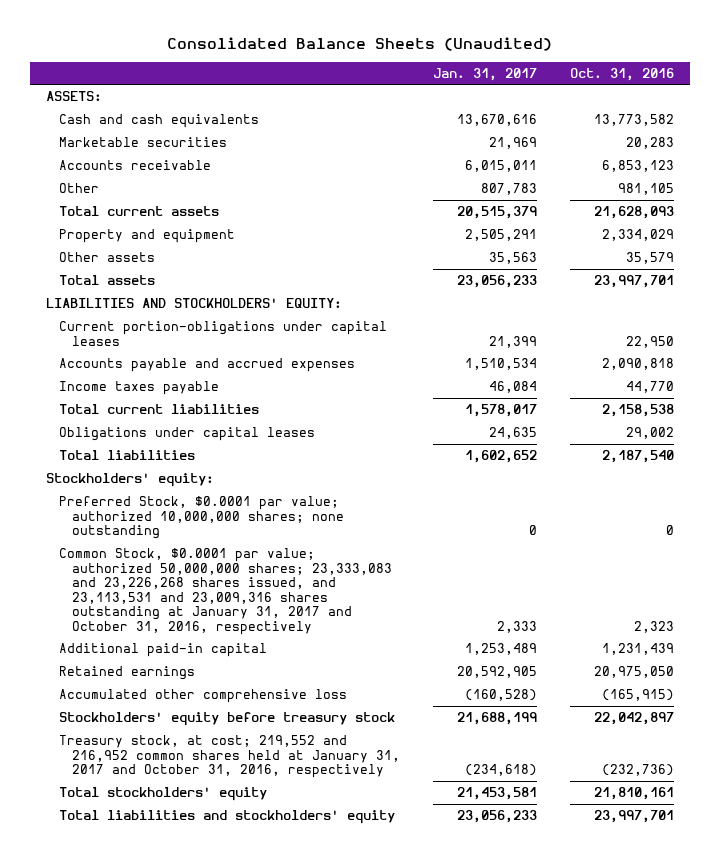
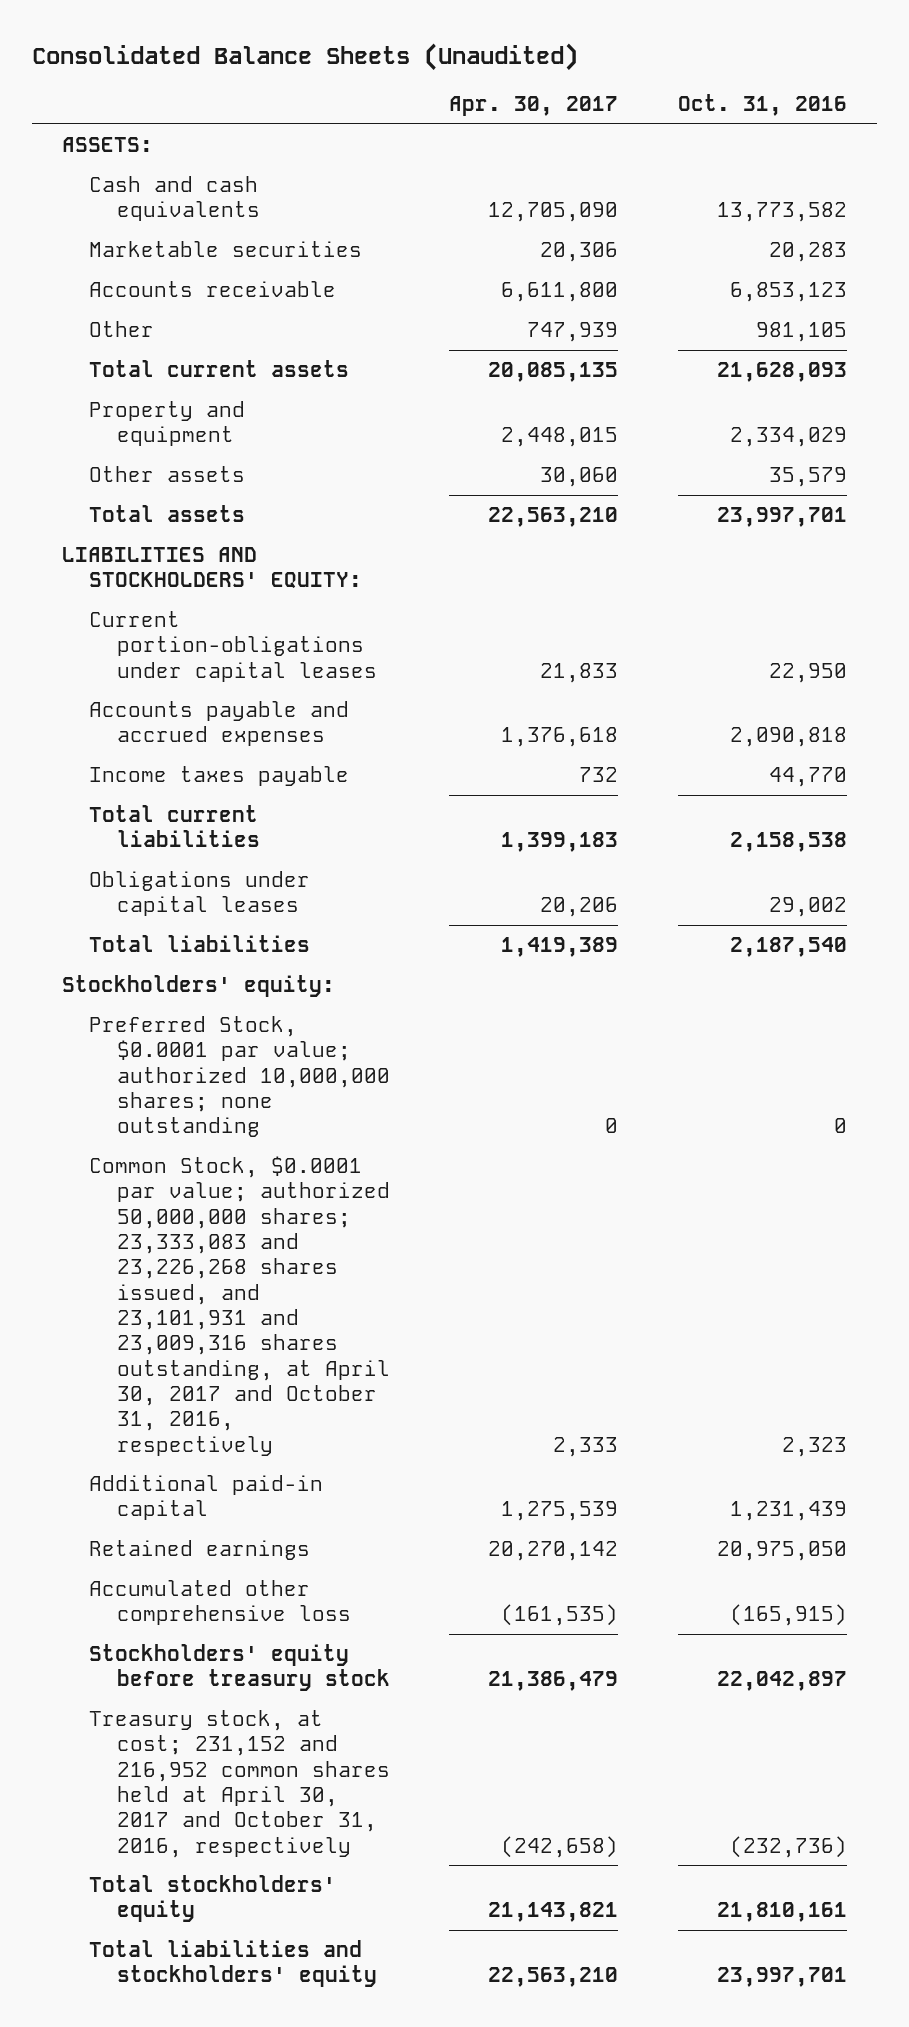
[432,67,537,81] Jan. 31, 2017 -> none
none -> [449,96,619,117] Apr. 30, 2017
[59,548,392,635] Common Stock, $0.0001 par value; authorized 50,000,000 shares; 23,333,083 and 23,226,268 shares issued, and 23,113,531 and 23,009,316 shares outstanding at January 31, 2017 and October 31, 2016, respectively -> [89,1155,390,1456] Common Stock, $0.0001 par value; authorized 50,000,000 shares; 23,333,083 and 23,226,268 shares issued, and 23,101,931 and 23,009,316 shares outstanding, at April 30, 2017 and October 31, 2016, respectively
[59,735,400,779] Treasury stock, at cost; 219,552 and 216,952 common shares held at January 31, 2017 and October 31, 2016, respectively -> [89,1709,390,1858] Treasury stock, at cost; 231,152 and 216,952 common shares held at April 30, 2017 and October 31, 2016, respectively

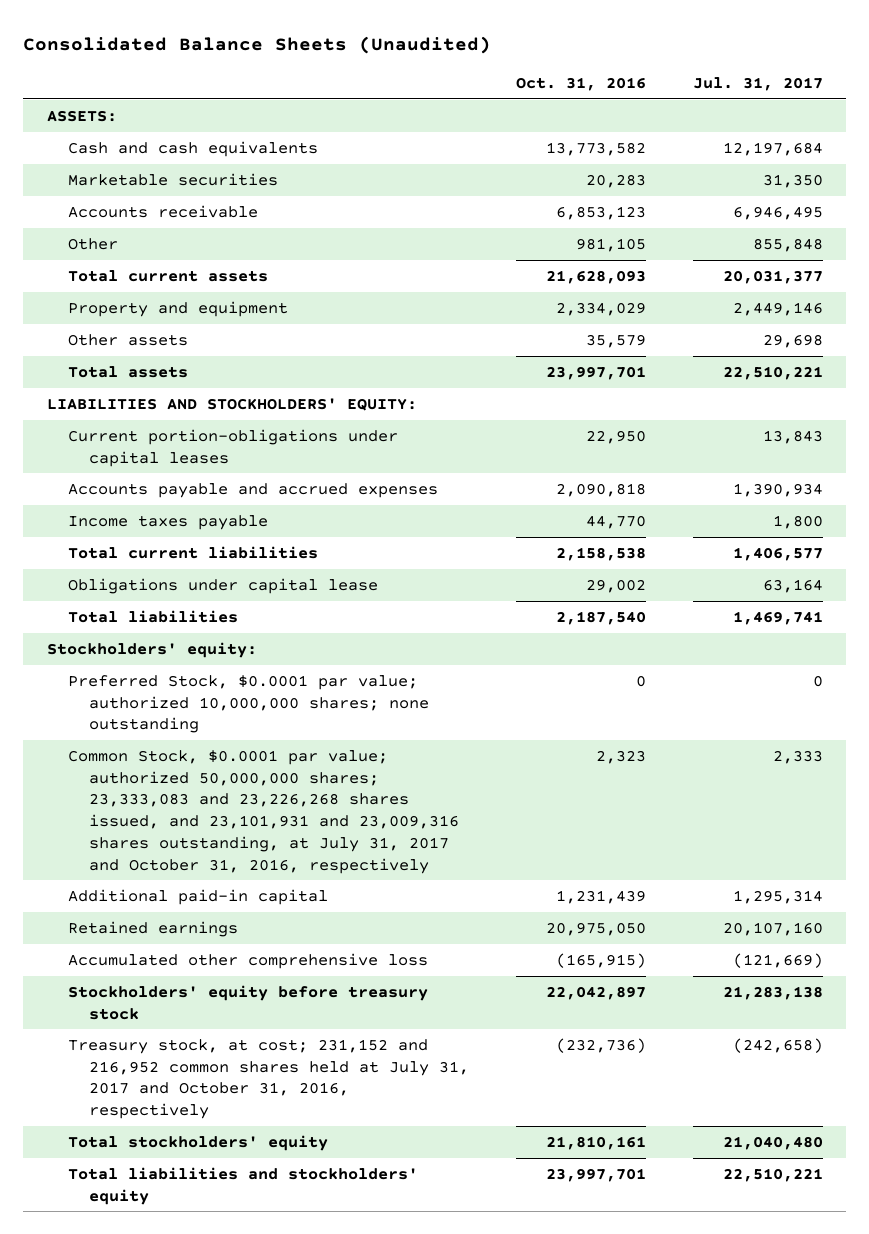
[449,96,619,117] Apr. 30, 2017 -> none
none -> [692,76,823,91] Jul. 31, 2017
[89,870,311,917] Obligations under capital leases -> [67,577,378,594] Obligations under capital lease
[89,1155,390,1456] Common Stock, $0.0001 par value; authorized 50,000,000 shares; 23,333,083 and 23,226,268 shares issued, and 23,101,931 and 23,009,316 shares outstanding, at April 30, 2017 and October 31, 2016, respectively -> [67,749,459,874] Common Stock, $0.0001 par value; authorized 50,000,000 shares; 23,333,083 and 23,226,268 shares issued, and 23,101,931 and 23,009,316 shares outstanding, at July 31, 2017 and October 31, 2016, respectively
[89,1709,390,1858] Treasury stock, at cost; 231,152 and 216,952 common shares held at April 30, 2017 and October 31, 2016, respectively -> [67,1038,469,1120] Treasury stock, at cost; 231,152 and 216,952 common shares held at July 31, 2017 and October 31, 2016, respectively

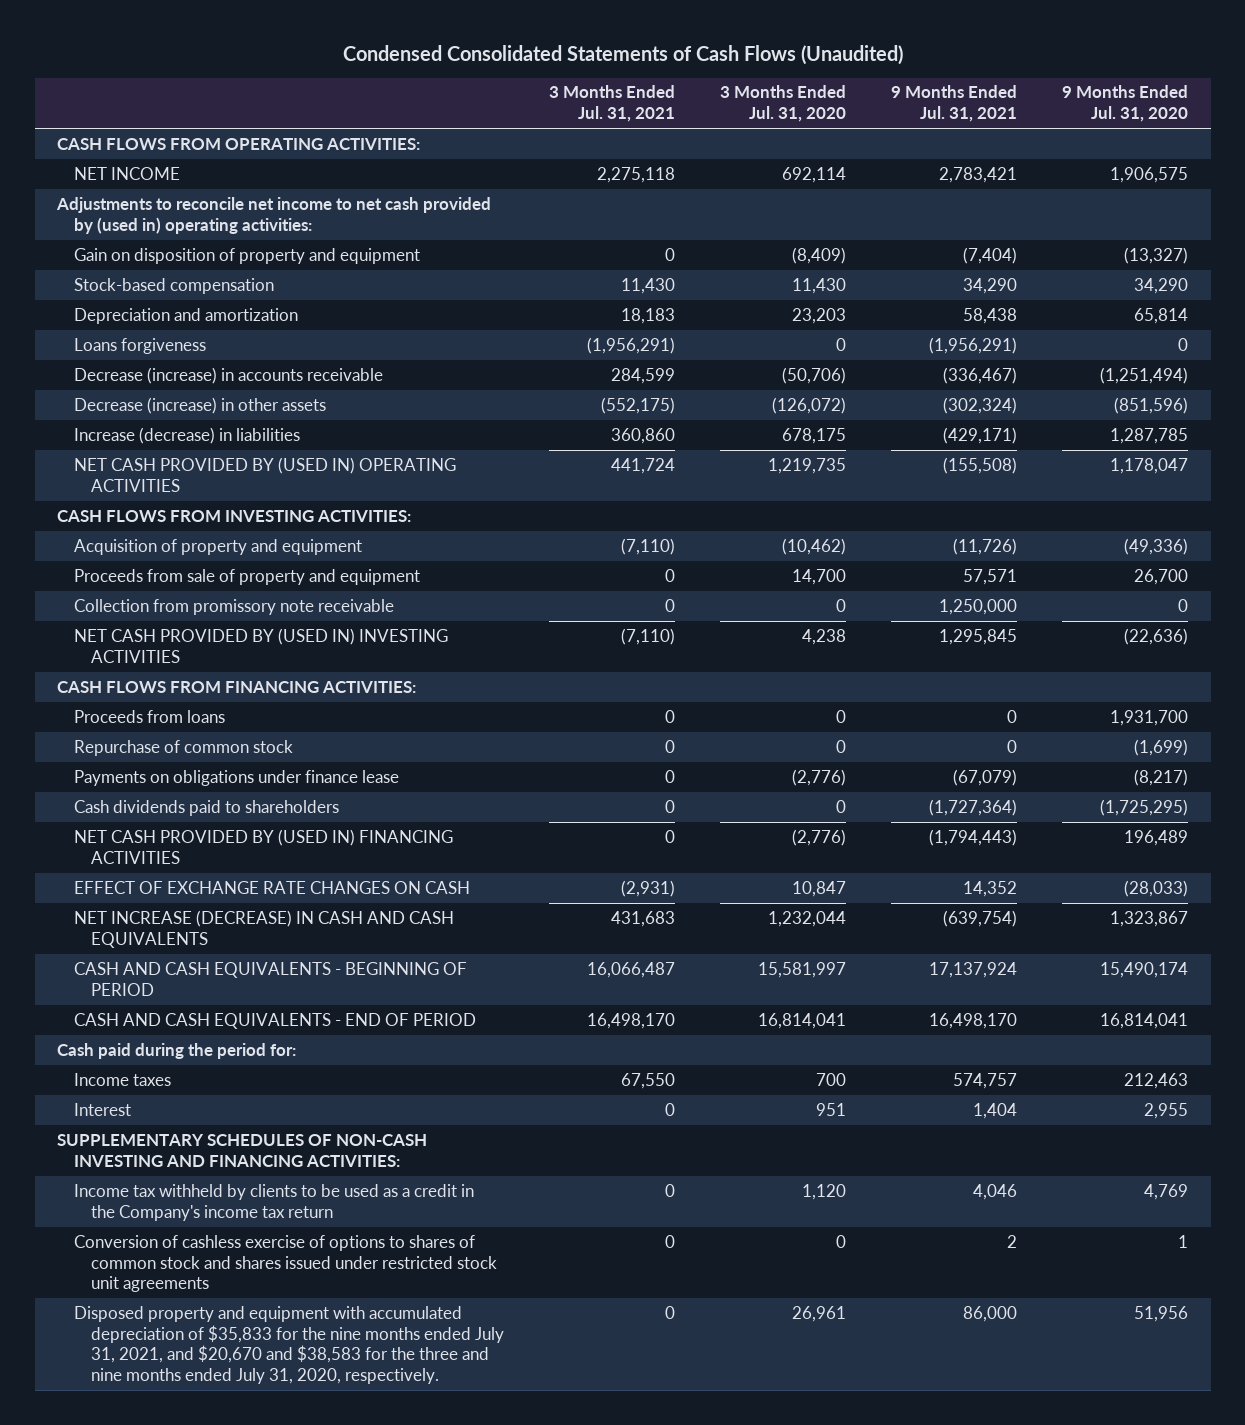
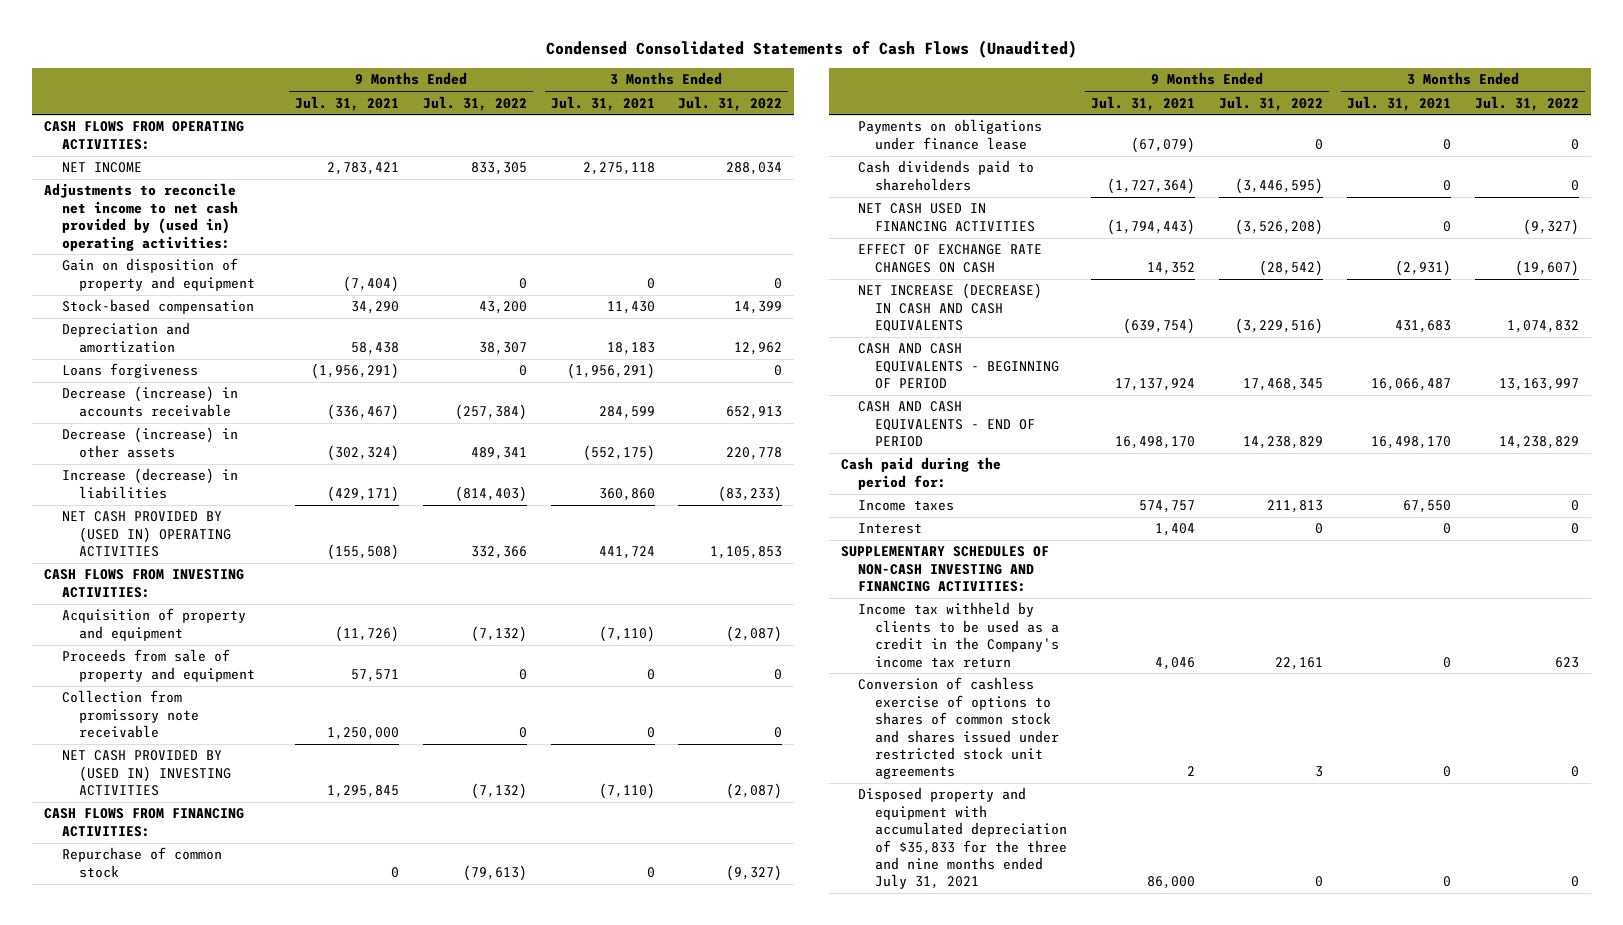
[720,85,847,123] 3 Months Ended Jul. 31, 2020 -> none
[1062,85,1189,123] 9 Months Ended Jul. 31, 2020 -> none
none -> [422,95,527,111] Jul. 31, 2022
none -> [678,95,783,111] Jul. 31, 2022
[74,709,226,723] Proceeds from loans -> none
[74,828,454,864] NET CASH PROVIDED BY (USED IN) FINANCING ACTIVITIES -> [858,203,1036,232] NET CASH USED IN FINANCING ACTIVITIES
[74,1305,504,1385] Disposed property and equipment with accumulated depreciation of $35,833 for the nine months ended July 31, 2021, and $20,670 and $38,583 for the three and nine months ended July 31, 2020, respectively. -> [858,787,1068,890] Disposed property and equipment with accumulated depreciation of $35,833 for the three and nine months ended July 31, 2021

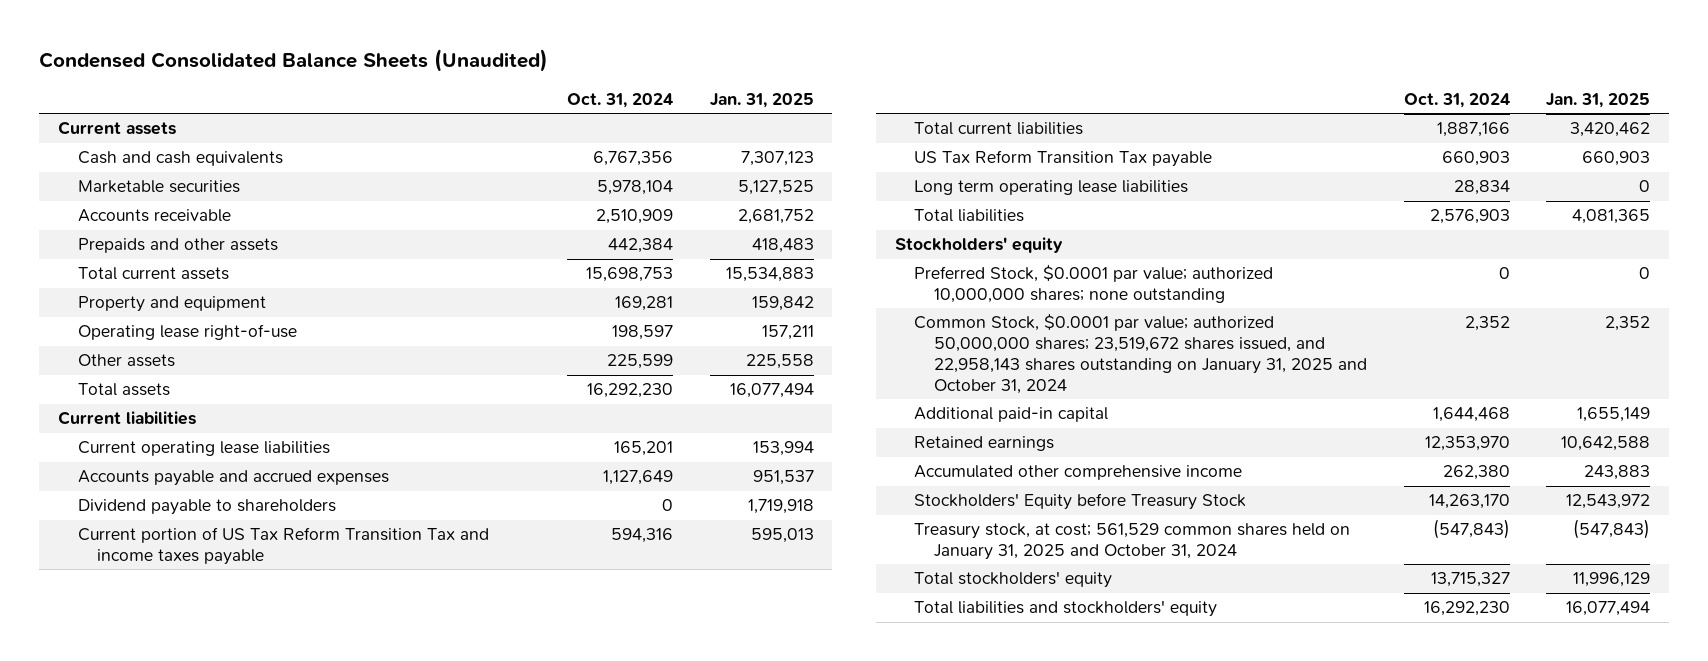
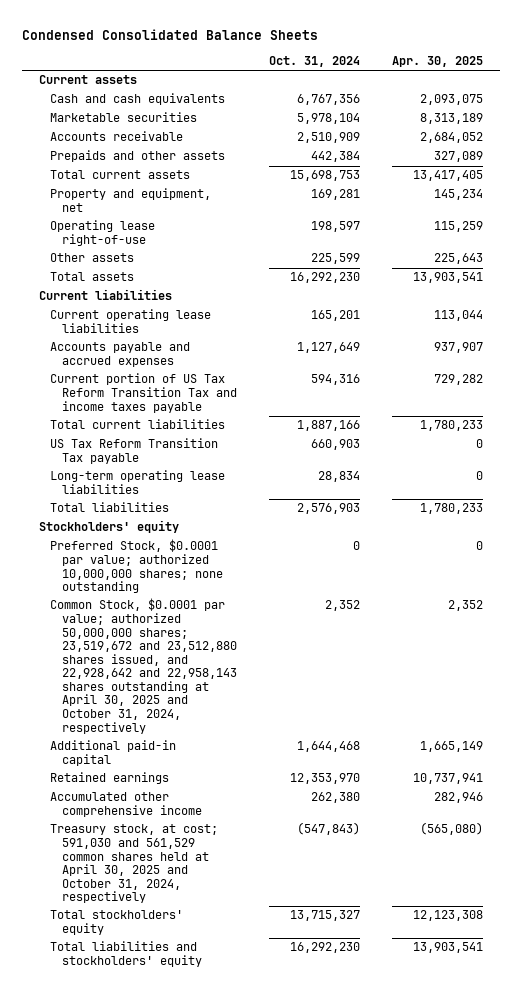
[39,48,549,72] Condensed Consolidated Balance Sheets (Unaudited) -> [22,29,319,41] Condensed Consolidated Balance Sheets
[709,92,814,108] Jan. 31, 2025 -> none
none -> [392,56,484,68] Apr. 30, 2025
[77,296,266,313] Property and equipment -> [50,188,212,213] Property and equipment, net
[77,499,336,516] Dividend payable to shareholders -> none
[914,180,1189,196] Long term operating lease liabilities -> [50,470,226,495] Long-term operating lease liabilities
[914,314,1368,394] Common Stock, $0.0001 par value; authorized 50,000,000 shares; 23,519,672 shares issued, and 22,958,143 shares outstanding on January 31, 2025 and October 31, 2024 -> [50,598,237,734] Common Stock, $0.0001 par value; authorized 50,000,000 shares; 23,519,672 and 23,512,880 shares issued, and 22,928,642 and 22,958,143 shares outstanding at April 30, 2025 and October 31, 2024, respectively
[914,493,1247,511] Stockholders' Equity before Treasury Stock -> none
[914,523,1351,561] Treasury stock, at cost; 561,529 common shares held on January 31, 2025 and October 31, 2024 -> [50,824,219,904] Treasury stock, at cost; 591,030 and 561,529 common shares held at April 30, 2025 and October 31, 2024, respectively

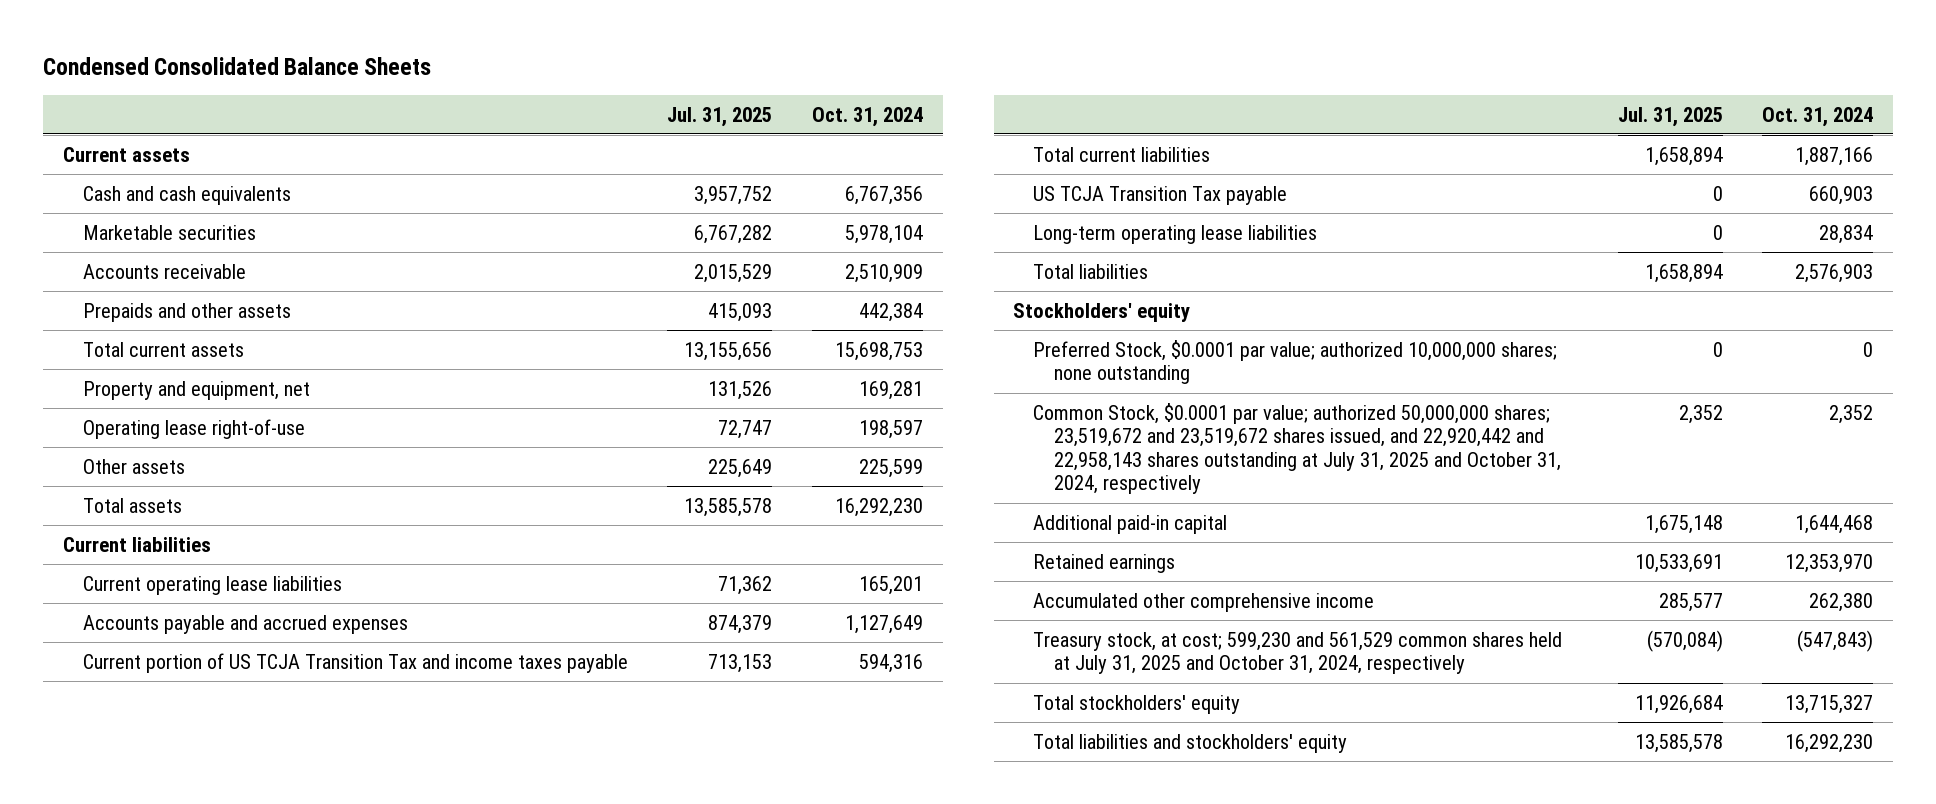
[392,56,484,68] Apr. 30, 2025 -> none
none -> [667,106,773,127] Jul. 31, 2025
[50,373,237,413] Current portion of US Tax Reform Transition Tax and income taxes payable -> [82,652,628,673] Current portion of US TCJA Transition Tax and income taxes payable
[50,438,219,465] US Tax Reform Transition Tax payable -> [1033,185,1288,205] US TCJA Transition Tax payable
[50,598,237,734] Common Stock, $0.0001 par value; authorized 50,000,000 shares; 23,519,672 and 23,512,880 shares issued, and 22,928,642 and 22,958,143 shares outstanding at April 30, 2025 and October 31, 2024, respectively -> [1033,402,1561,495] Common Stock, $0.0001 par value; authorized 50,000,000 shares; 23,519,672 and 23,519,672 shares issued, and 22,920,442 and 22,958,143 shares outstanding at July 31, 2025 and October 31, 2024, respectively
[50,824,219,904] Treasury stock, at cost; 591,030 and 561,529 common shares held at April 30, 2025 and October 31, 2024, respectively -> [1033,631,1563,675] Treasury stock, at cost; 599,230 and 561,529 common shares held at July 31, 2025 and October 31, 2024, respectively

